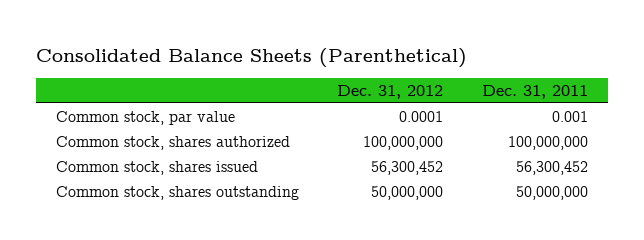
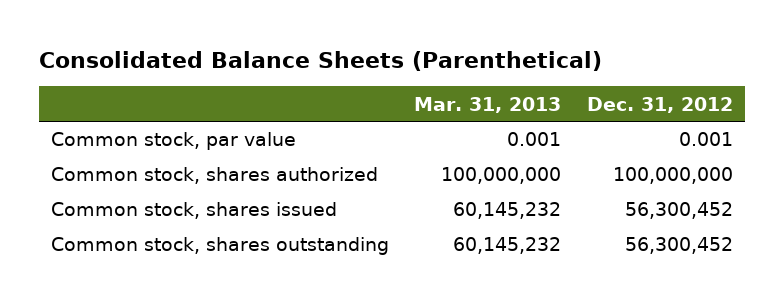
[482,84,589,99] Dec. 31, 2011 -> none
none -> [414,96,562,113] Mar. 31, 2013
[399,111,444,123] 0.0001 -> [678,132,733,147] 0.001
[371,186,444,201] 50,000,000 -> [624,237,733,255] 56,300,452

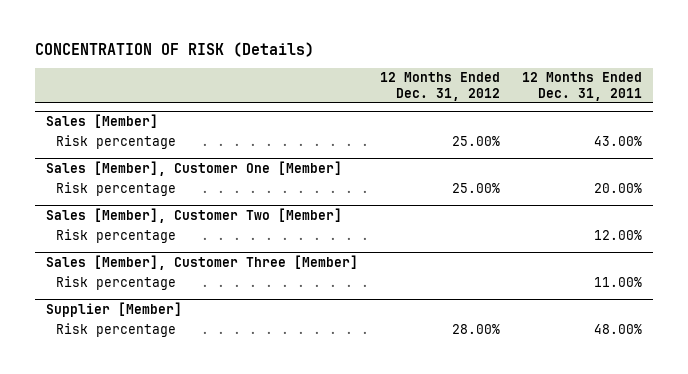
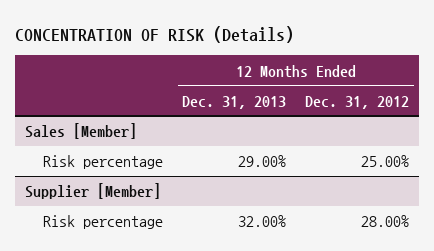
[522,72,643,101] 12 Months Ended Dec. 31, 2011 -> none
none -> [182,95,287,109] Dec. 31, 2013
[46,161,343,177] Sales [Member], Customer One [Member] -> none
[55,181,176,196] Risk percentage -> none
[46,208,343,224] Sales [Member], Customer Two [Member] -> none
[55,228,176,243] Risk percentage -> none
[46,255,359,271] Sales [Member], Customer Three [Member] -> none
[55,275,176,290] Risk percentage -> none

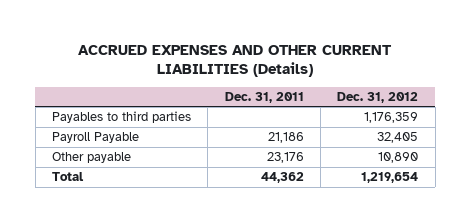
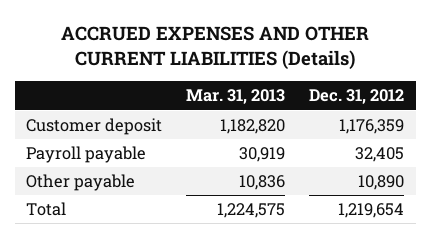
[224,91,304,103] Dec. 31, 2011 -> none
none -> [186,89,286,105] Mar. 31, 2013
[51,111,191,124] Payables to third parties -> [26,118,163,136] Customer deposit
[51,132,139,144] Payroll Payable -> [26,146,147,164] Payroll payable

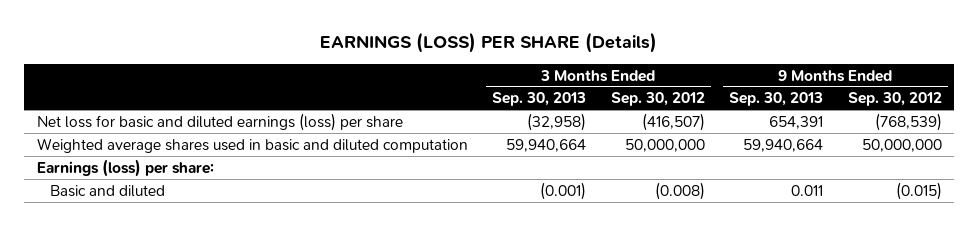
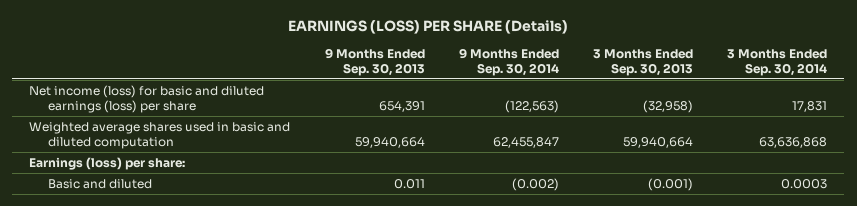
[610,92,705,107] Sep. 30, 2012 -> none
[847,92,942,107] Sep. 30, 2012 -> none
none -> [458,48,559,76] 9 Months Ended Sep. 30, 2014
none -> [727,49,828,76] 3 Months Ended Sep. 30, 2014
[36,112,403,131] Net loss for basic and diluted earnings (loss) per share -> [29,84,265,113] Net income (loss) for basic and diluted earnings (loss) per share

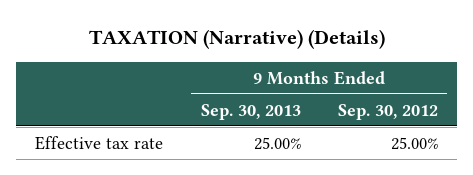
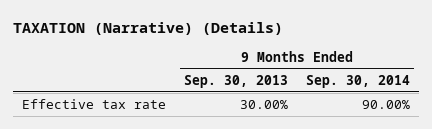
[338,103,439,120] Sep. 30, 2012 -> none
none -> [305,74,410,88] Sep. 30, 2014
[253,136,301,150] 25.00% -> [240,99,289,109] 30.00%

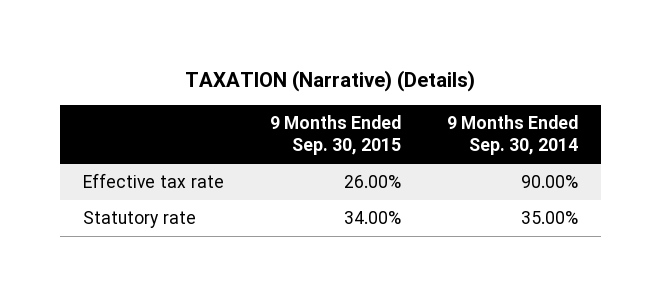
[184,74,289,88] Sep. 30, 2013 -> none
none -> [269,115,401,156] 9 Months Ended Sep. 30, 2015
none -> [82,211,196,229] Statutory rate

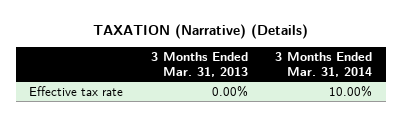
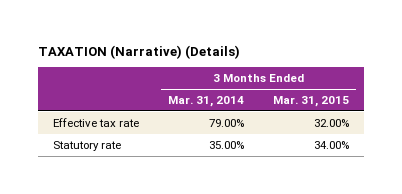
[150,51,248,77] 3 Months Ended Mar. 31, 2013 -> none
none -> [273,95,350,107] Mar. 31, 2015
[329,84,373,97] 10.00% -> [209,118,245,127] 79.00%
none -> [52,140,121,151] Statutory rate

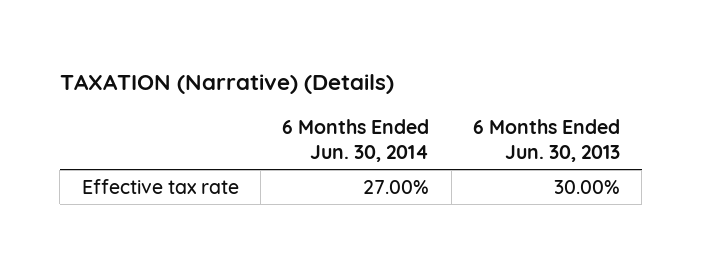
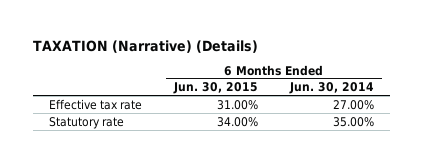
[473,118,621,162] 6 Months Ended Jun. 30, 2013 -> none
none -> [172,82,258,95] Jun. 30, 2015
none -> [48,116,124,129] Statutory rate

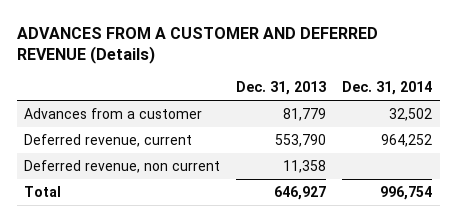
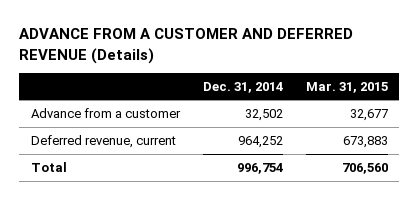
[16,26,378,65] ADVANCES FROM A CUSTOMER AND DEFERRED REVENUE (Details) -> [19,28,354,64] ADVANCE FROM A CUSTOMER AND DEFERRED REVENUE (Details)
[236,81,327,96] Dec. 31, 2013 -> none
none -> [305,81,388,93] Mar. 31, 2015
[24,107,203,119] Advances from a customer -> [30,107,181,118] Advance from a customer
[24,159,221,173] Deferred revenue, non current -> none

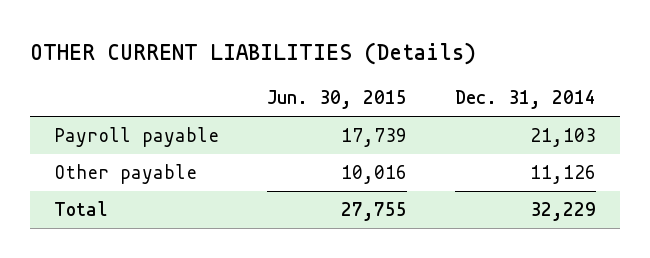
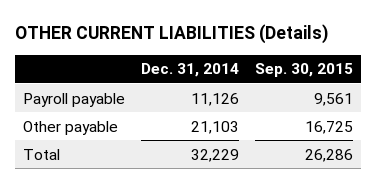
[266,90,407,110] Jun. 30, 2015 -> none
none -> [255,63,354,78] Sep. 30, 2015
[529,128,596,148] 21,103 -> [191,92,240,106] 11,126
[529,165,596,185] 11,126 -> [191,120,240,134] 21,103

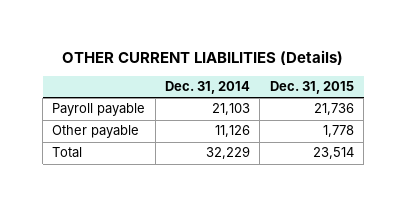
[255,63,354,78] Sep. 30, 2015 -> none
none -> [269,81,354,95] Dec. 31, 2015
[191,92,240,106] 11,126 -> [212,103,251,116] 21,103
[191,120,240,134] 21,103 -> [215,125,251,138] 11,126

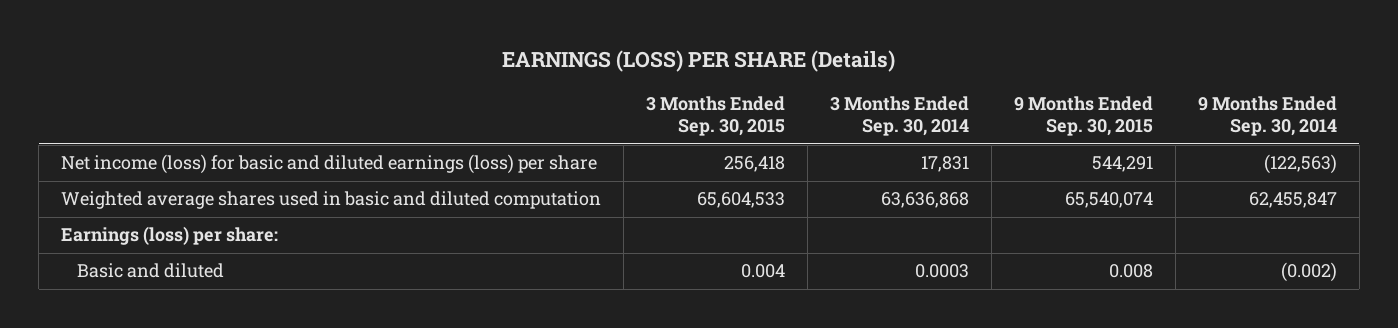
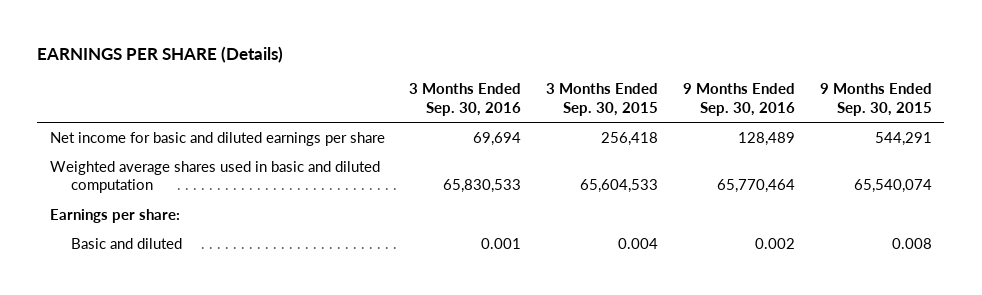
[502,50,896,73] EARNINGS (LOSS) PER SHARE (Details) -> [37,45,284,63] EARNINGS PER SHARE (Details)
[830,95,970,137] 3 Months Ended Sep. 30, 2014 -> none
[1197,95,1337,137] 9 Months Ended Sep. 30, 2014 -> none
none -> [409,83,522,116] 3 Months Ended Sep. 30, 2016
none -> [683,83,796,116] 9 Months Ended Sep. 30, 2016
[61,154,598,175] Net income (loss) for basic and diluted earnings (loss) per share -> [49,131,385,146] Net income for basic and diluted earnings per share
[61,226,279,246] Earnings (loss) per share: -> [49,208,180,223] Earnings per share:

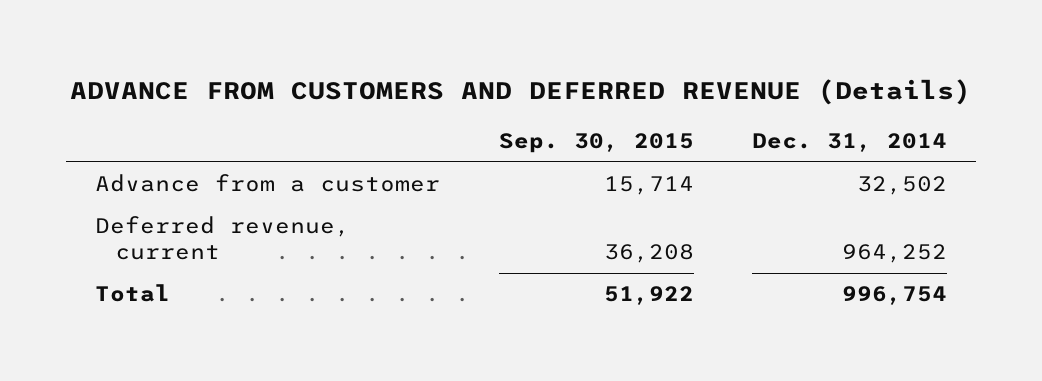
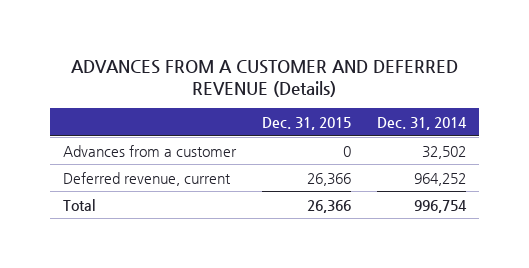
[70,78,972,105] ADVANCE FROM CUSTOMERS AND DEFERRED REVENUE (Details) -> [71,59,459,97] ADVANCES FROM A CUSTOMER AND DEFERRED REVENUE (Details)
[498,132,694,153] Sep. 30, 2015 -> none
none -> [261,116,351,130] Dec. 31, 2015
[95,174,441,193] Advance from a customer -> [62,144,237,157] Advances from a customer

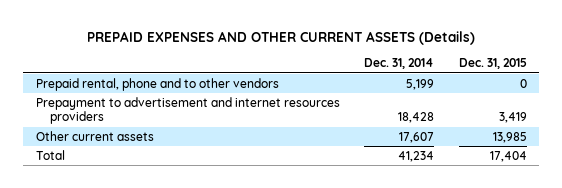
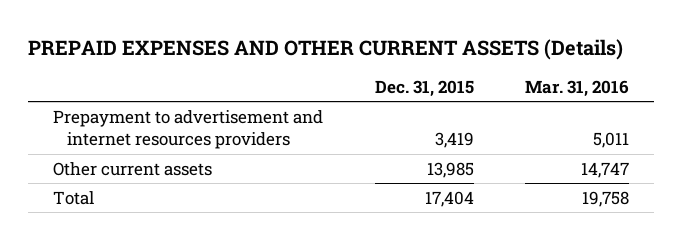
[364,58,435,70] Dec. 31, 2014 -> none
none -> [524,79,629,97] Mar. 31, 2016
[35,77,279,91] Prepaid rental, phone and to other vendors -> none

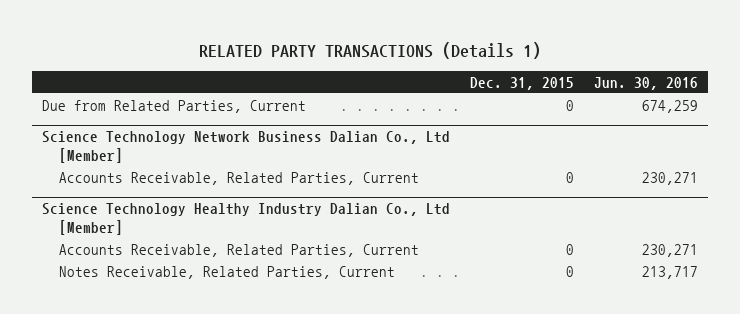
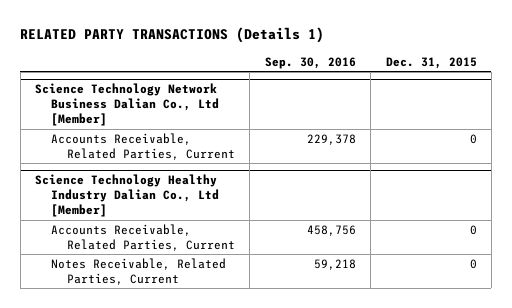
[593,76,698,90] Jun. 30, 2016 -> none
none -> [264,56,356,69] Sep. 30, 2016
[42,99,307,113] Due from Related Parties, Current -> none

